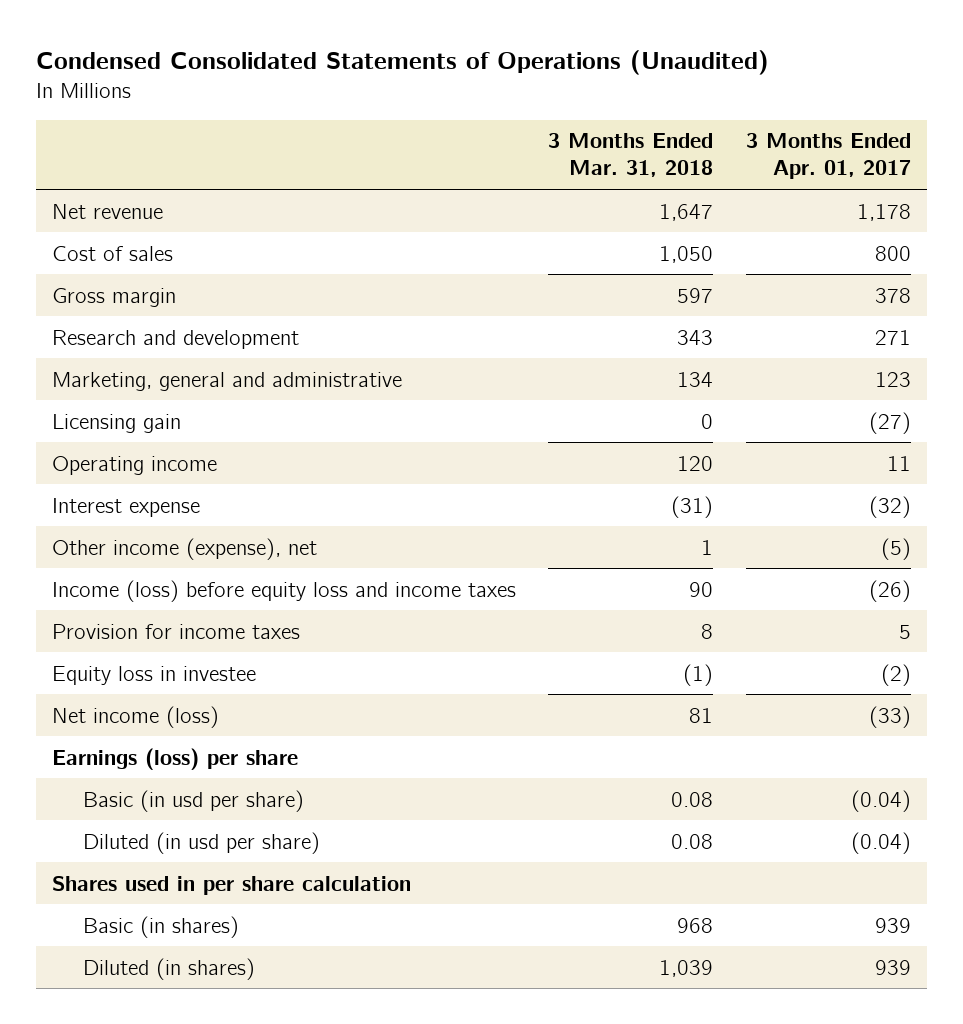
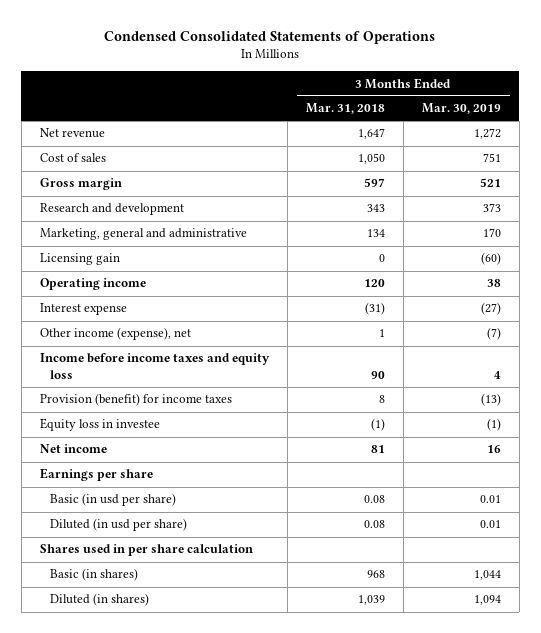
[35,50,769,76] Condensed Consolidated Statements of Operations (Unaudited) -> [104,31,436,45] Condensed Consolidated Statements of Operations
[746,133,912,180] 3 Months Ended Apr. 01, 2017 -> none
none -> [421,103,501,115] Mar. 30, 2019
[51,579,516,602] Income (loss) before equity loss and income taxes -> [39,353,270,379] Income before income taxes and equity loss
[51,623,300,639] Provision for income taxes -> [39,393,232,407] Provision (benefit) for income taxes
[51,705,219,728] Net income (loss) -> [39,444,107,454] Net income
[51,747,298,770] Earnings (loss) per share -> [39,468,153,482] Earnings per share

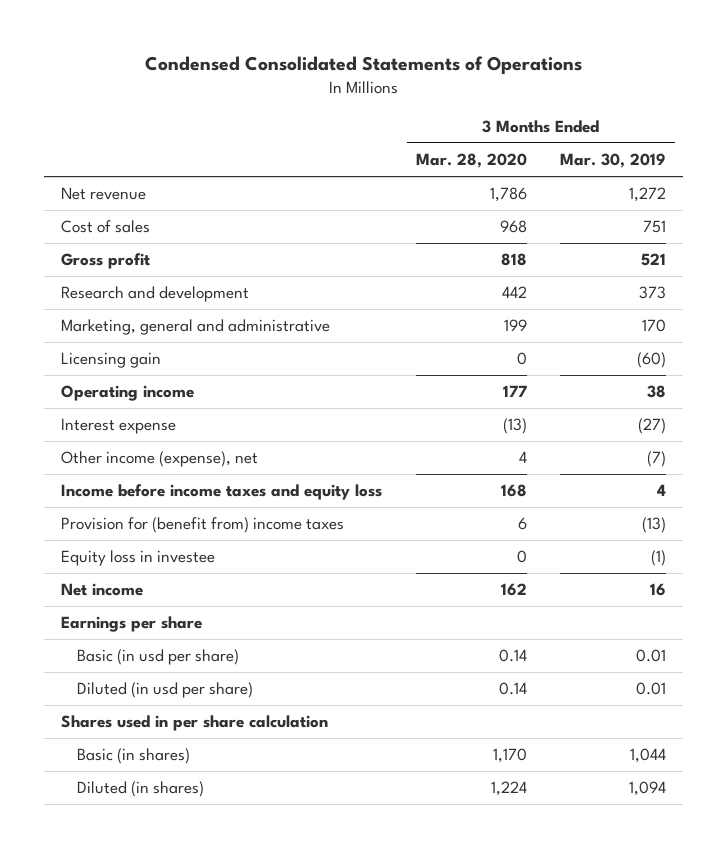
[305,103,385,115] Mar. 31, 2018 -> none
none -> [415,153,527,169] Mar. 28, 2020
[39,178,122,191] Gross margin -> [60,253,150,270] Gross profit
[39,393,232,407] Provision (benefit) for income taxes -> [60,517,344,534] Provision for (benefit from) income taxes

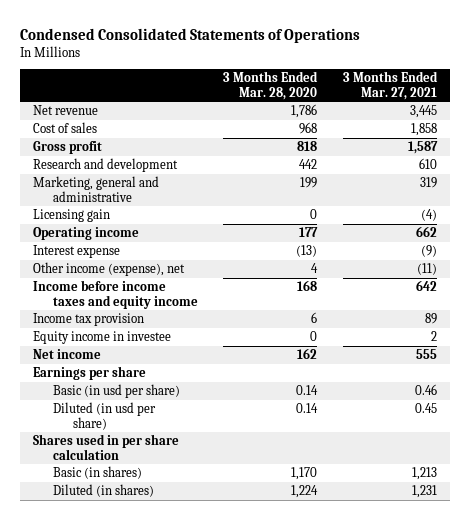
[560,153,667,169] Mar. 30, 2019 -> none
none -> [342,71,438,100] 3 Months Ended Mar. 27, 2021
[60,484,382,501] Income before income taxes and equity loss -> [33,280,198,309] Income before income taxes and equity income
[60,517,344,534] Provision for (benefit from) income taxes -> [33,313,145,327] Income tax provision
[60,550,215,567] Equity loss in investee -> [33,331,172,345] Equity income in investee

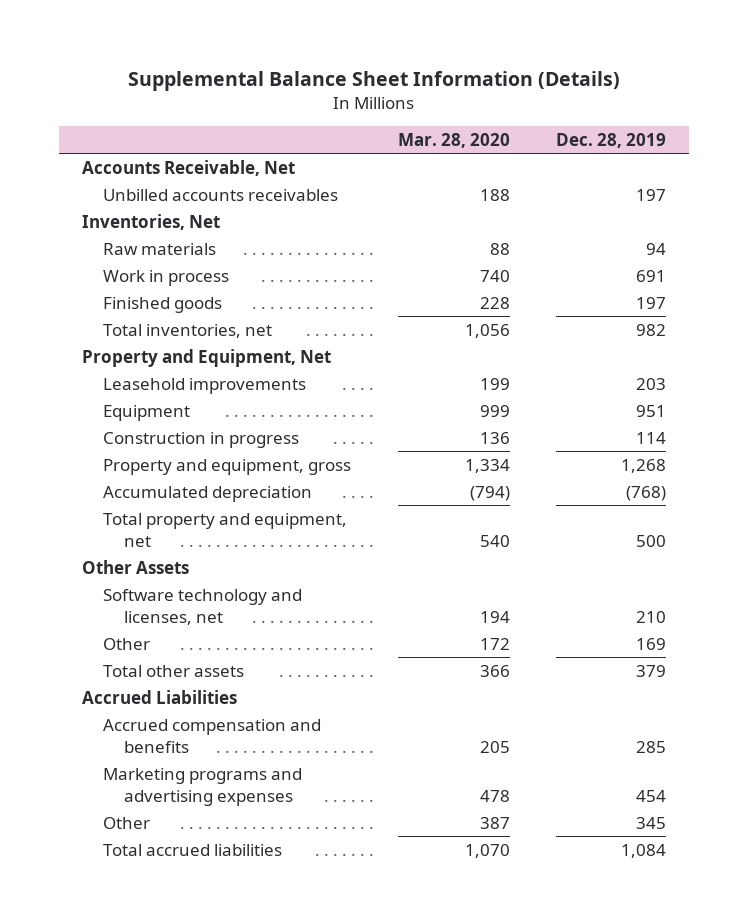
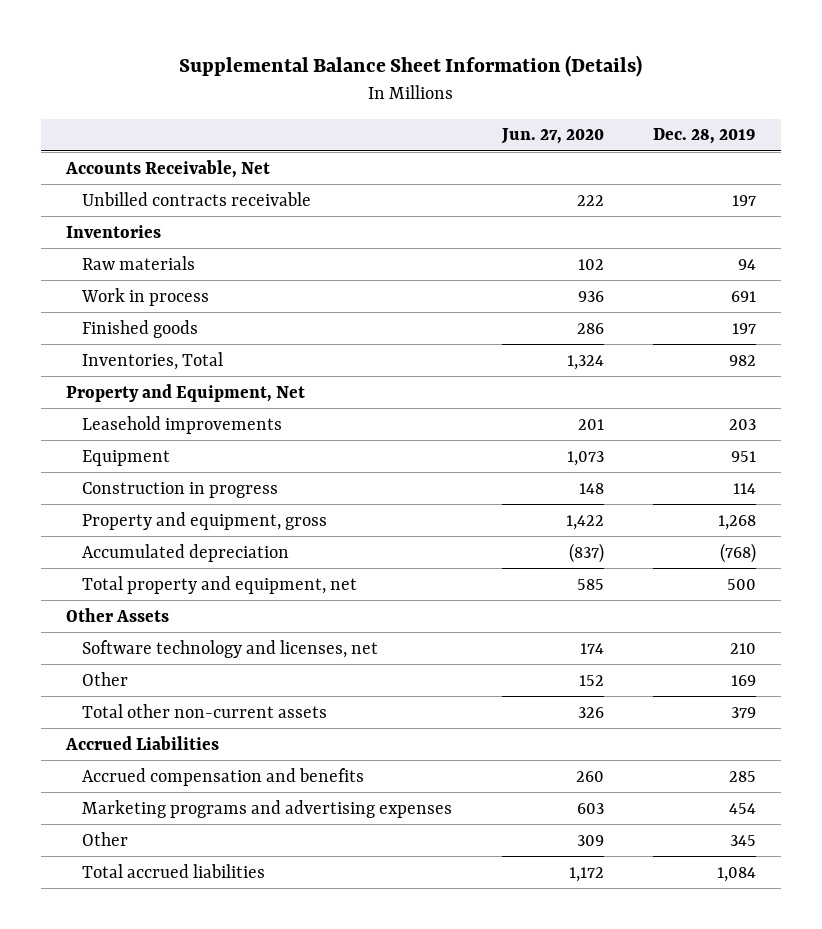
[397,132,510,148] Mar. 28, 2020 -> none
none -> [500,128,604,145] Jun. 27, 2020
[103,188,339,201] Unbilled accounts receivables -> [81,191,311,206] Unbilled contracts receivable
[82,213,221,230] Inventories, Net -> [65,224,161,238] Inventories
[103,323,273,338] Total inventories, net -> [81,351,223,370] Inventories, Total
[103,664,245,677] Total other assets -> [81,703,327,718] Total other non-current assets

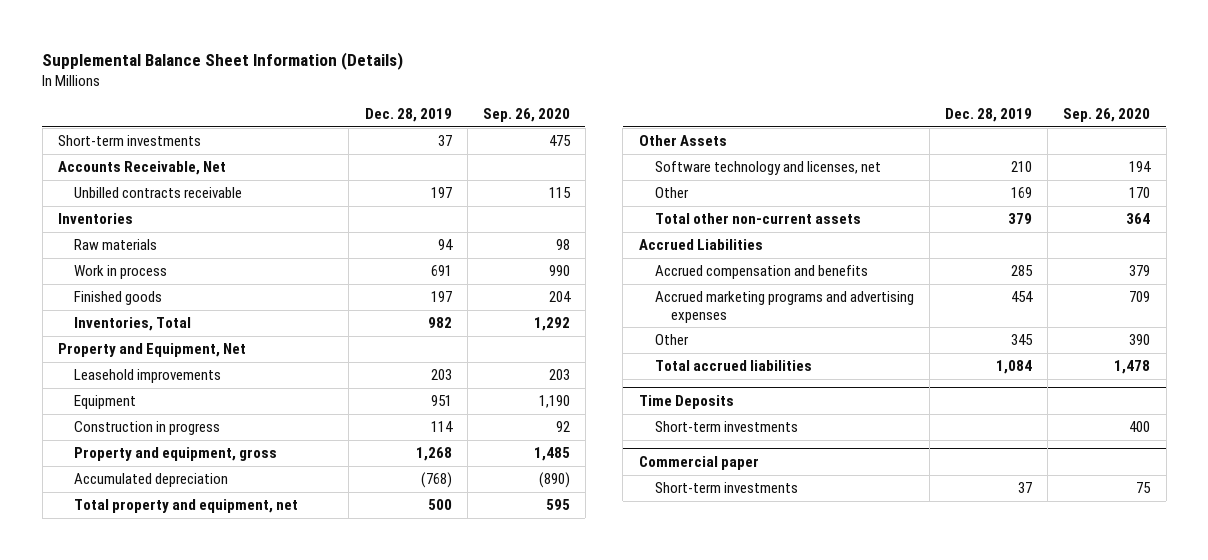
[500,128,604,145] Jun. 27, 2020 -> none
none -> [482,107,570,122] Sep. 26, 2020
none -> [57,135,201,147] Short-term investments
[81,799,452,818] Marketing programs and advertising expenses -> [654,291,914,323] Accrued marketing programs and advertising expenses
none -> [638,394,734,409] Time Deposits
none -> [654,421,798,433] Short-term investments
none -> [638,455,759,470] Commercial paper
none -> [654,482,798,494] Short-term investments

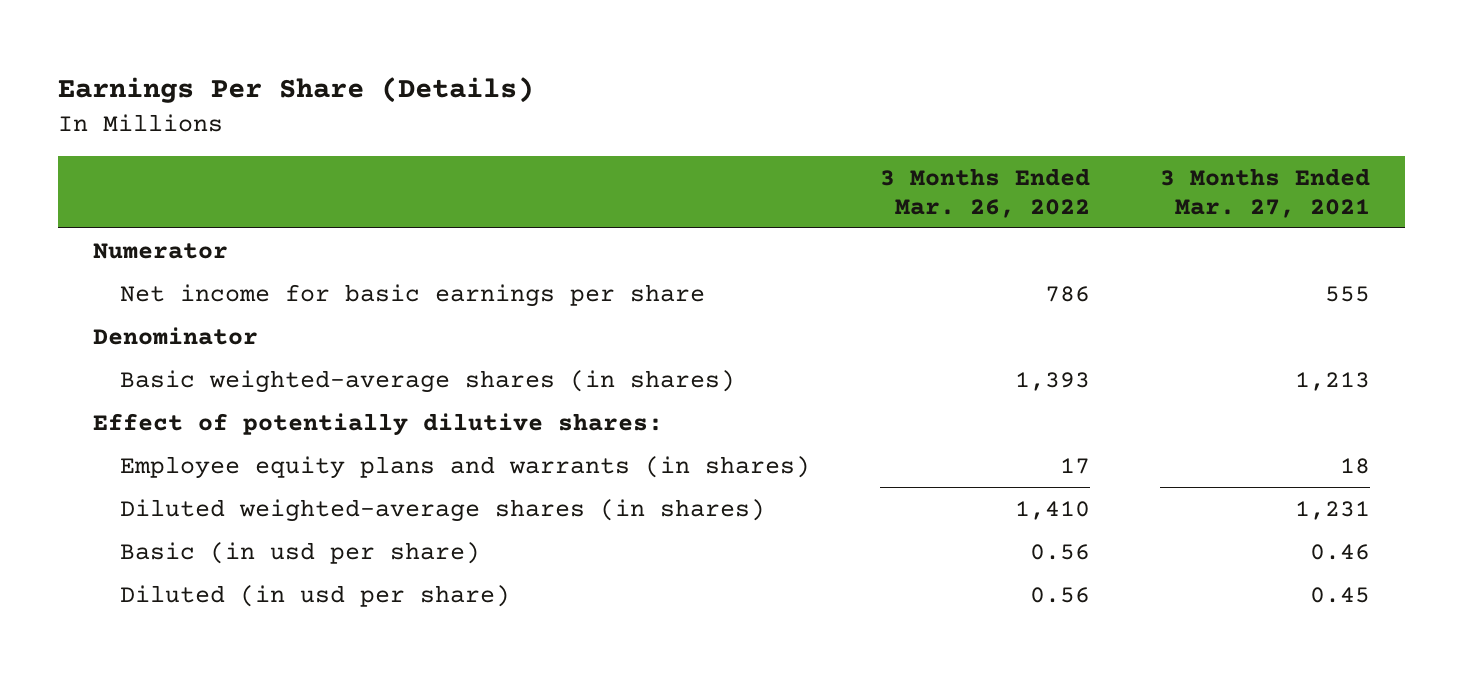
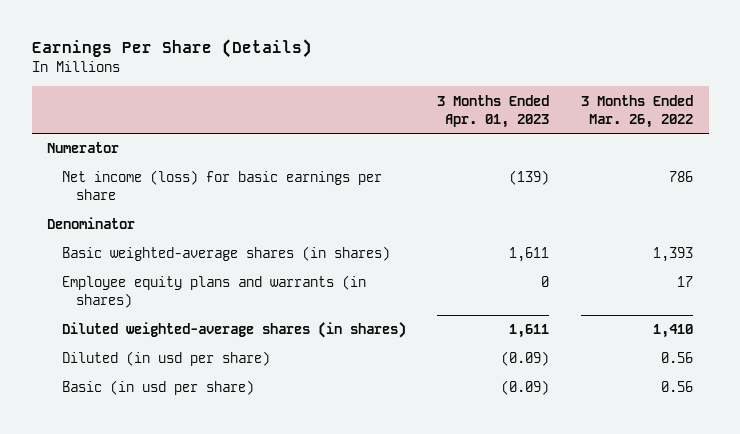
[1159,167,1370,218] 3 Months Ended Mar. 27, 2021 -> none
none -> [437,94,550,128] 3 Months Ended Apr. 01, 2023
[119,283,705,307] Net income for basic earnings per share -> [61,170,382,201] Net income (loss) for basic earnings per share
[93,412,664,436] Effect of potentially dilutive shares: -> none
[119,541,480,564] Basic (in usd per share) -> [61,380,254,396] Basic (in usd per share)

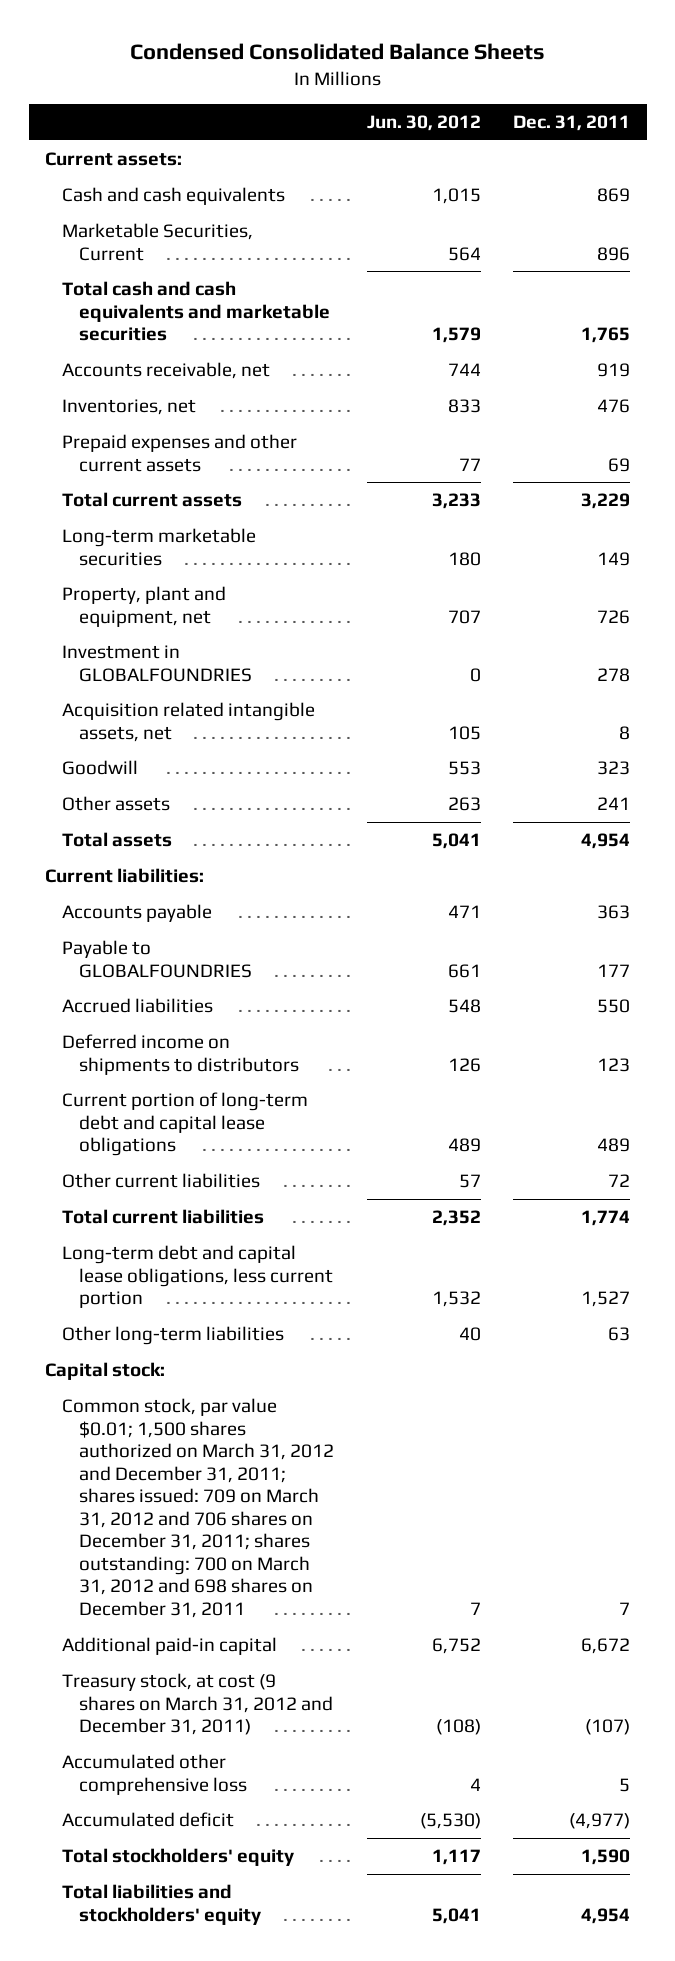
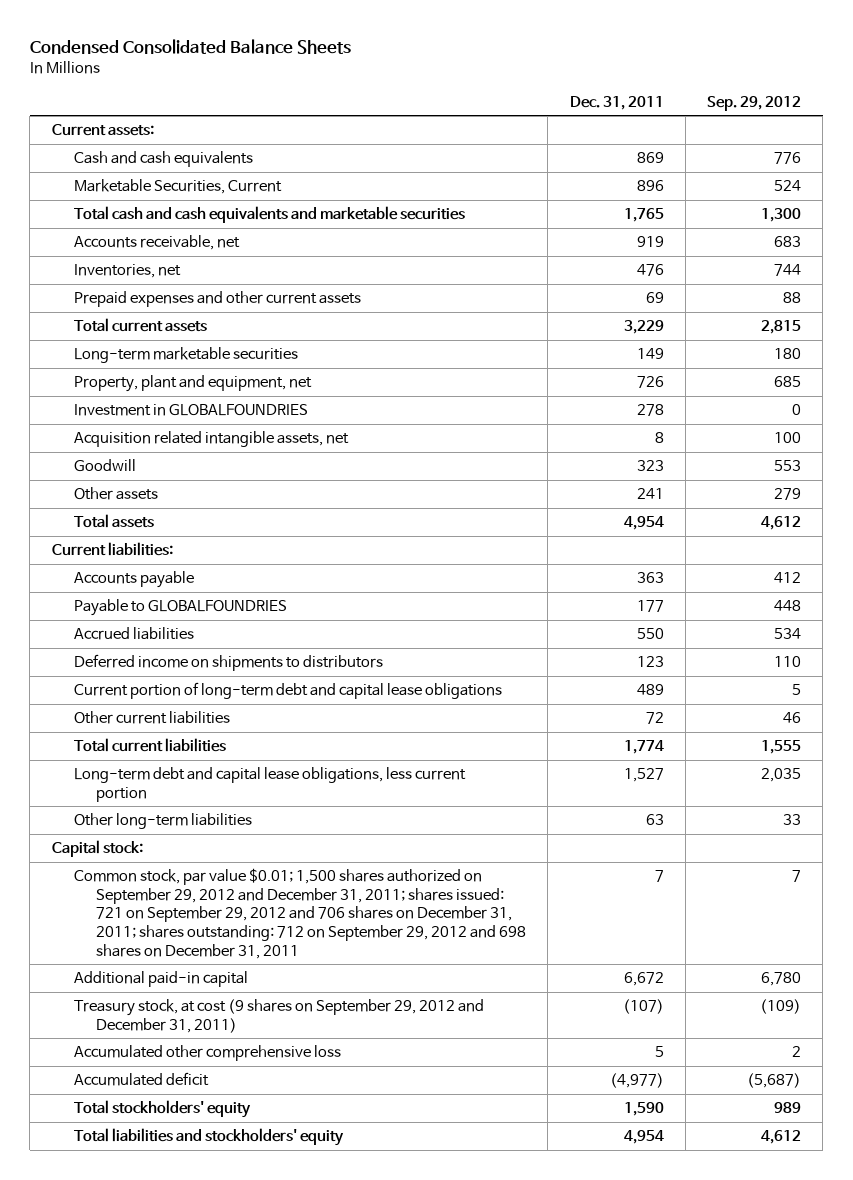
[366,115,481,132] Jun. 30, 2012 -> none
none -> [706,95,801,111] Sep. 29, 2012
[62,1398,335,1619] Common stock, par value $0.01; 1,500 shares authorized on March 31, 2012 and December 31, 2011; shares issued: 709 on March 31, 2012 and 706 shares on December 31, 2011; shares outstanding: 700 on March 31, 2012 and 698 shares on December 31, 2011 -> [73,868,527,959] Common stock, par value $0.01; 1,500 shares authorized on September 29, 2012 and December 31, 2011; shares issued: 721 on September 29, 2012 and 706 shares on December 31, 2011; shares outstanding: 712 on September 29, 2012 and 698 shares on December 31, 2011
[62,1673,334,1736] Treasury stock, at cost (9 shares on March 31, 2012 and December 31, 2011) -> [73,999,484,1033] Treasury stock, at cost (9 shares on September 29, 2012 and December 31, 2011)

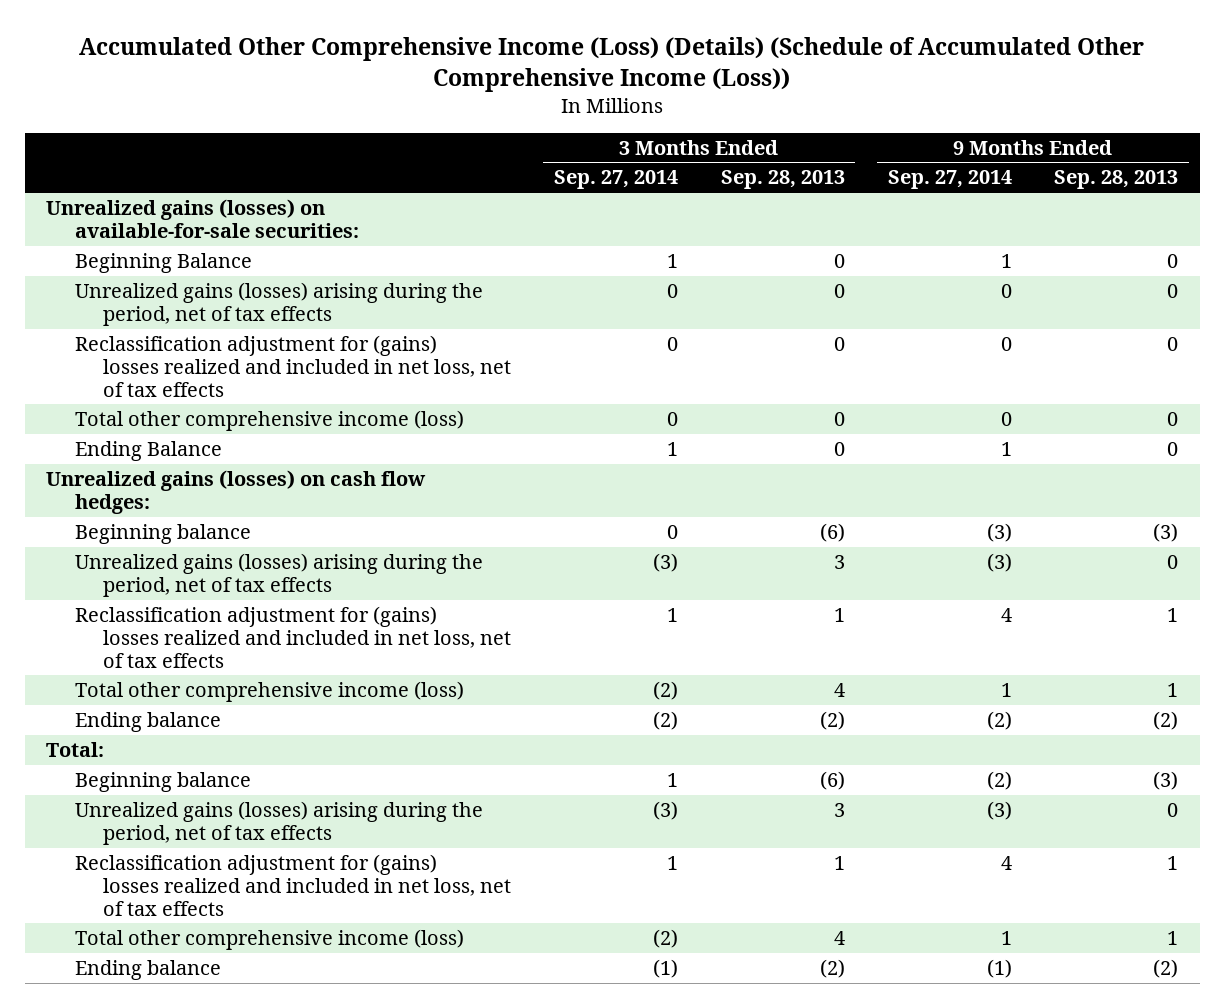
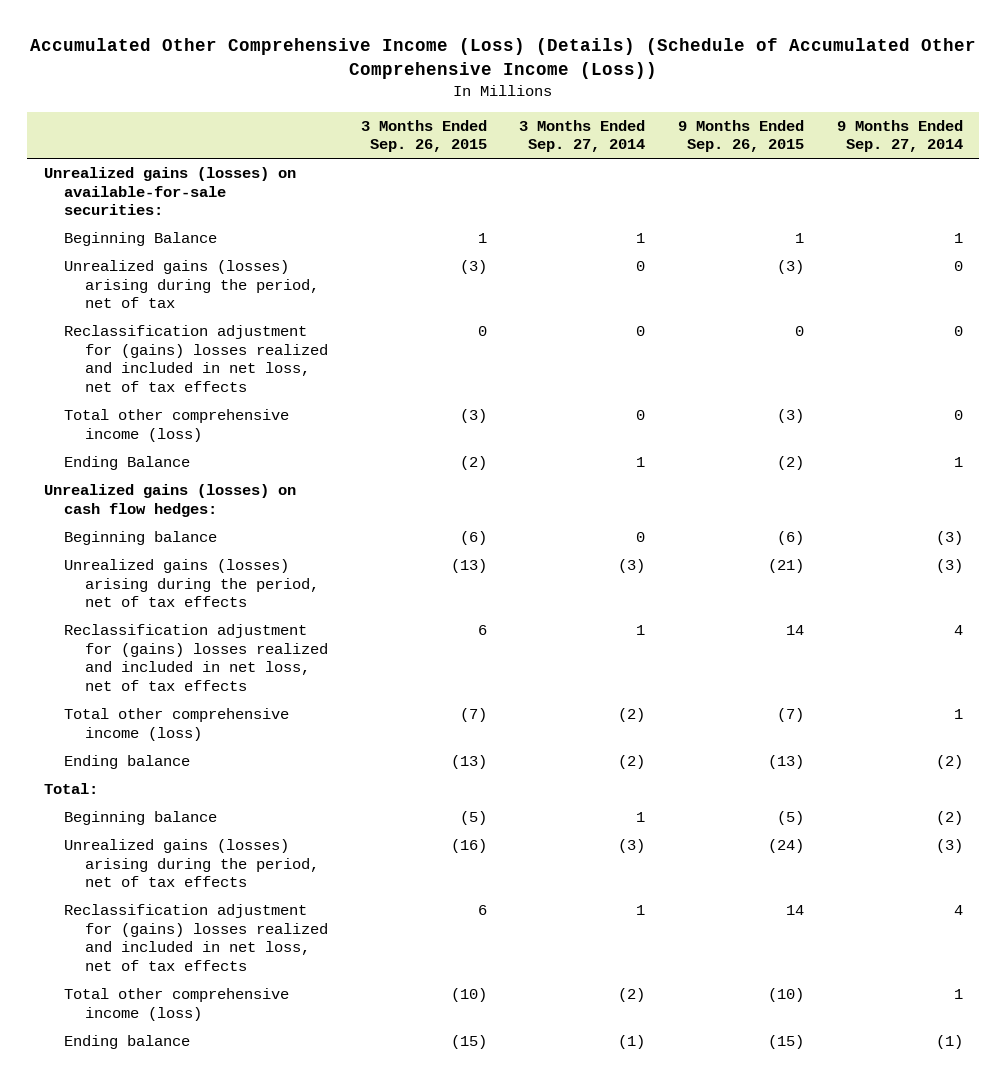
[720,170,845,190] Sep. 28, 2013 -> none
[1054,170,1179,190] Sep. 28, 2013 -> none
none -> [360,119,487,153] 3 Months Ended Sep. 26, 2015
none -> [678,119,805,153] 9 Months Ended Sep. 26, 2015
[74,281,483,326] Unrealized gains (losses) arising during the period, net of tax effects -> [64,260,320,309] Unrealized gains (losses) arising during the period, net of tax

